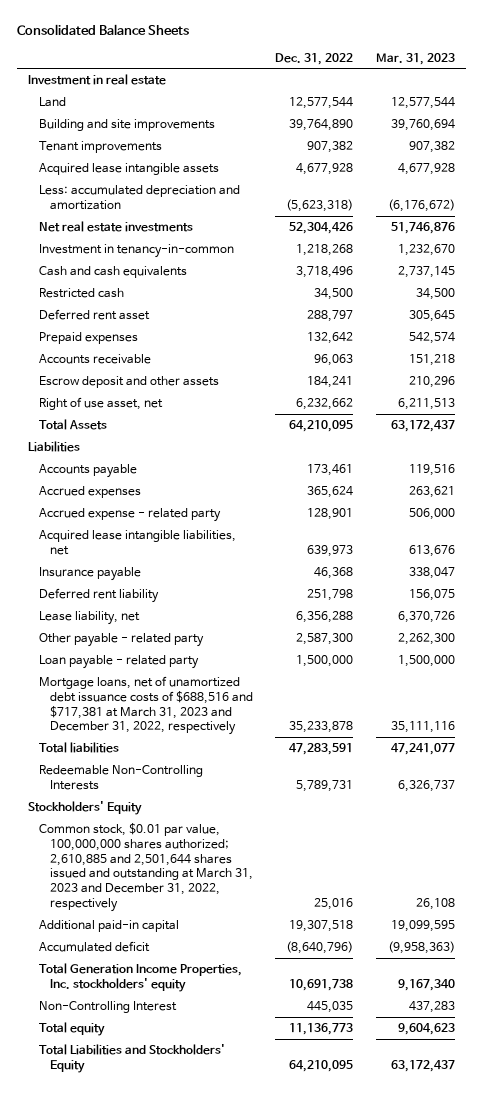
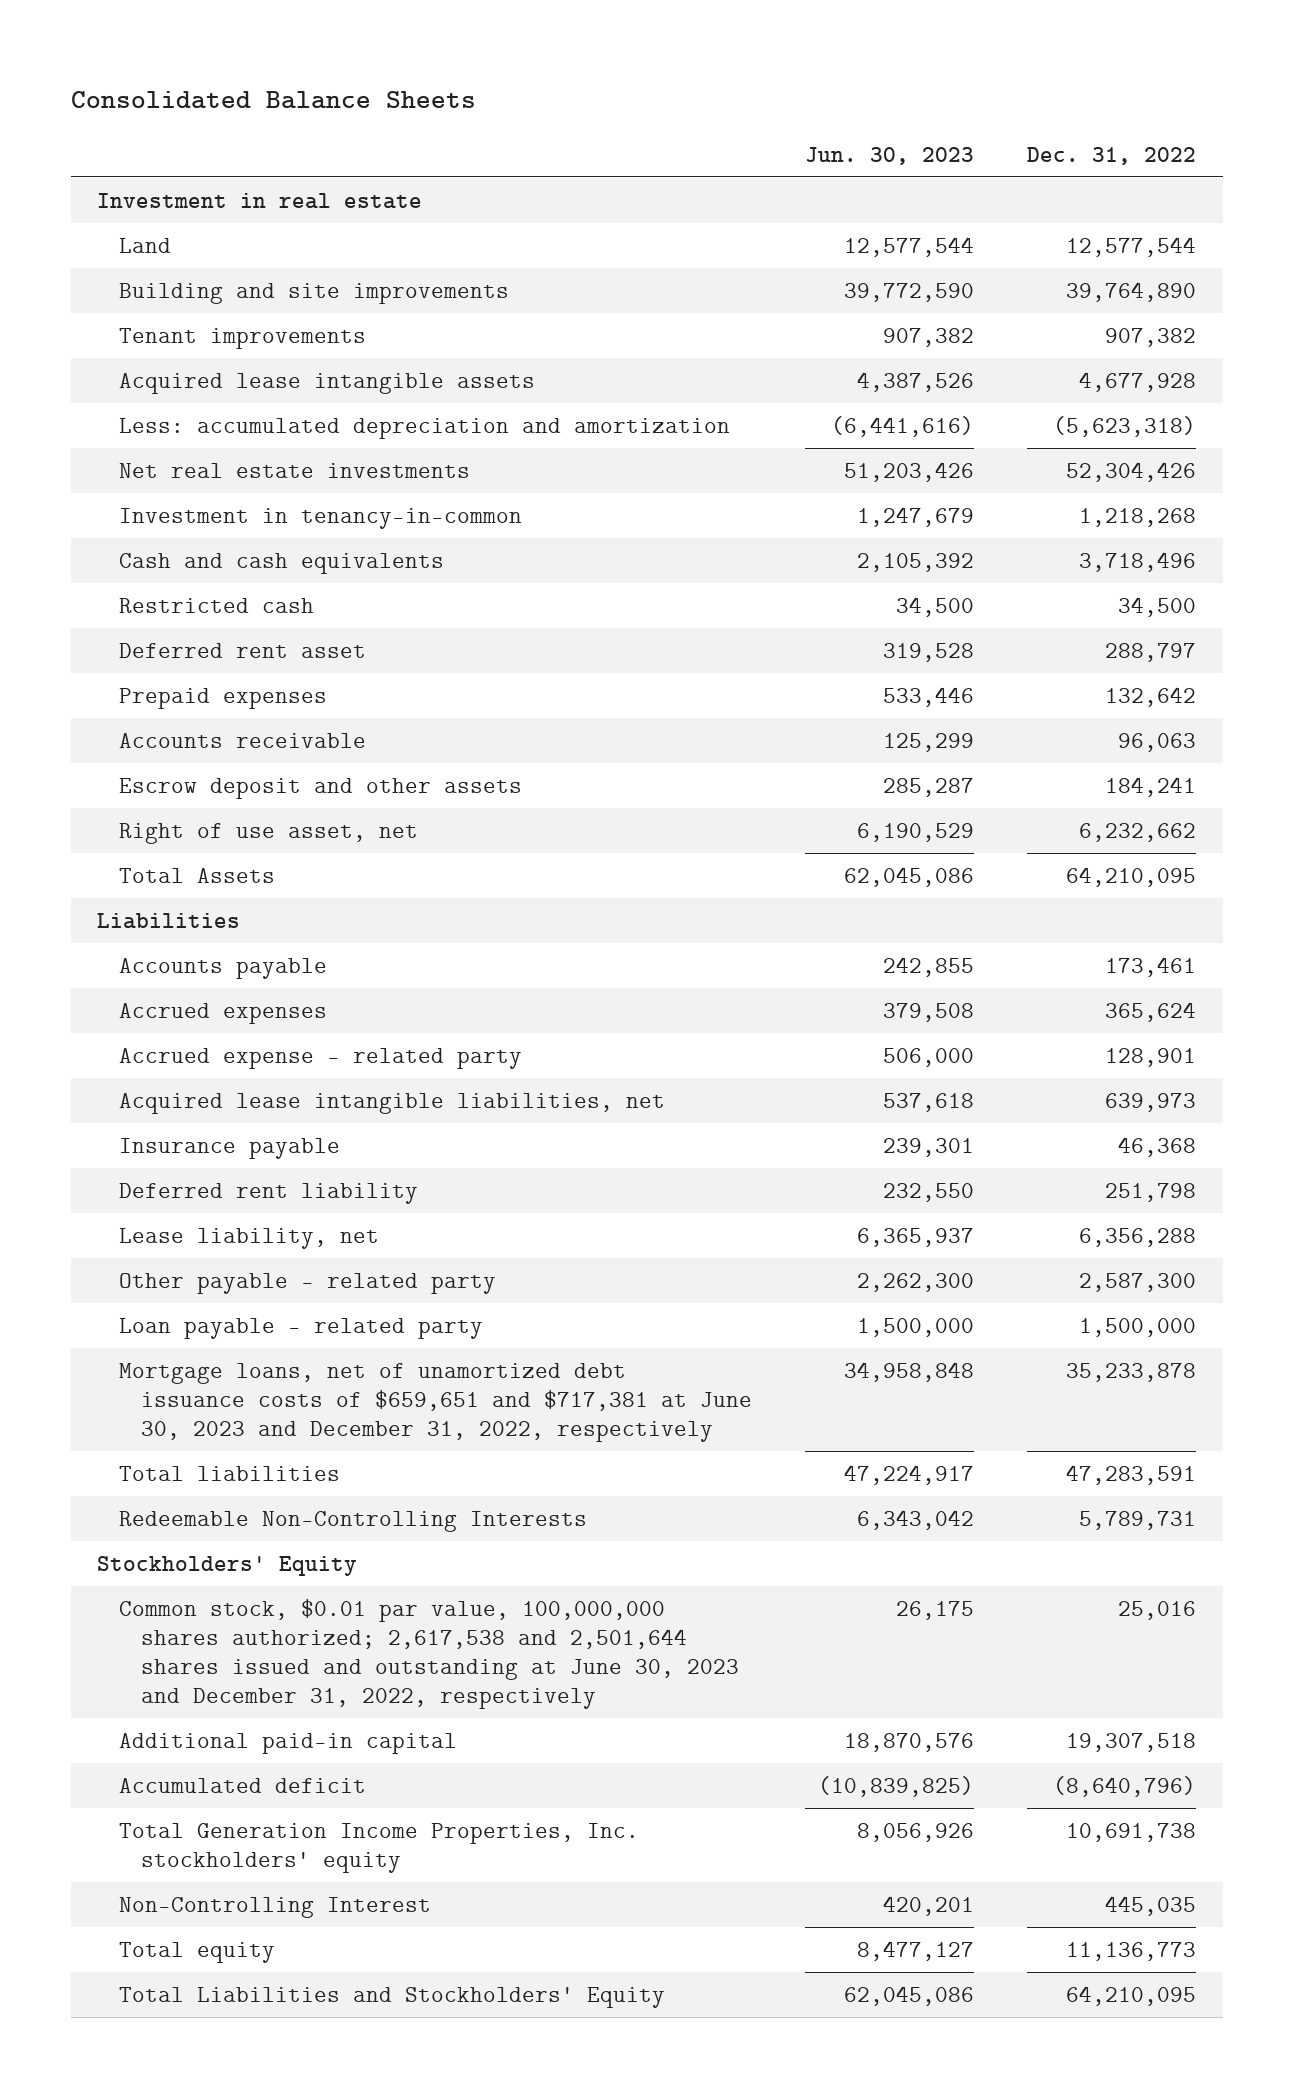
[375,52,455,65] Mar. 31, 2023 -> none
none -> [805,147,975,166] Jun. 30, 2023
[39,676,254,736] Mortgage loans, net of unamortized debt issuance costs of $688,516 and $717,381 at March 31, 2023 and December 31, 2022, respectively -> [119,1362,753,1442] Mortgage loans, net of unamortized debt issuance costs of $659,651 and $717,381 at June 30, 2023 and December 31, 2022, respectively
[39,823,254,912] Common stock, $0.01 par value, 100,000,000 shares authorized; 2,610,885 and 2,501,644 shares issued and outstanding at March 31, 2023 and December 31, 2022, respectively -> [119,1598,740,1709] Common stock, $0.01 par value, 100,000,000 shares authorized; 2,617,538 and 2,501,644 shares issued and outstanding at June 30, 2023 and December 31, 2022, respectively

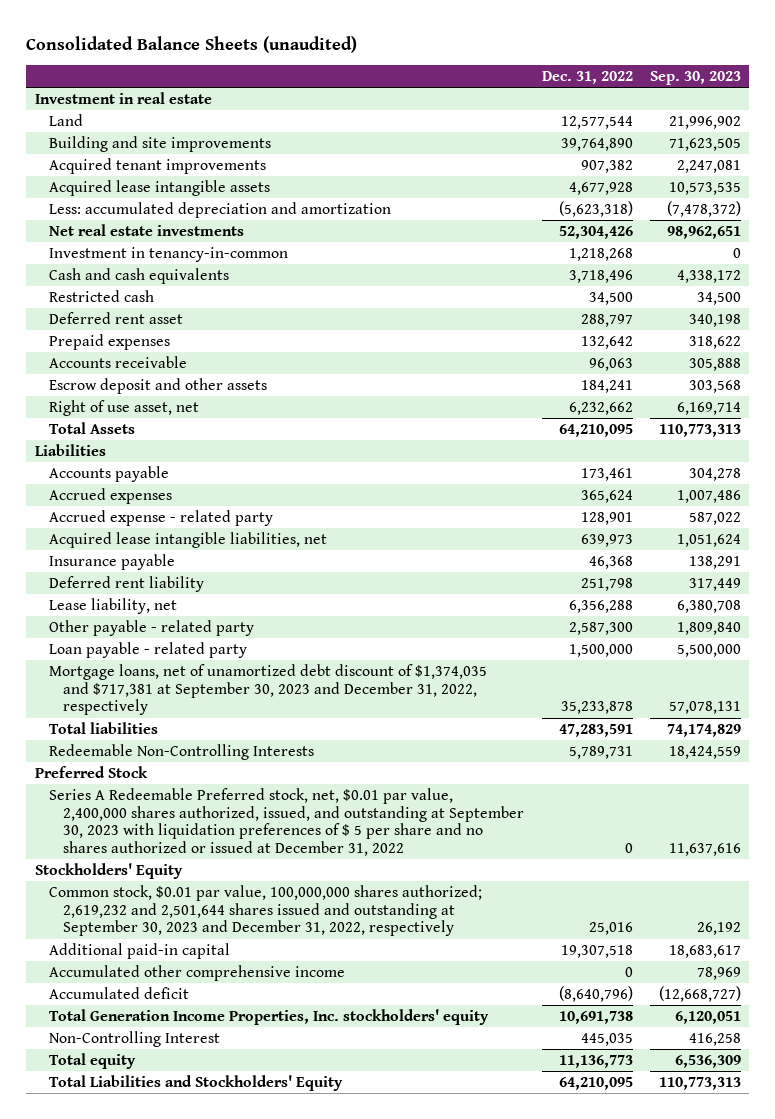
[70,91,476,110] Consolidated Balance Sheets -> [26,35,358,53] Consolidated Balance Sheets (unaudited)
[805,147,975,166] Jun. 30, 2023 -> none
none -> [649,70,741,85] Sep. 30, 2023
[119,327,367,349] Tenant improvements -> [49,157,267,174] Acquired tenant improvements
[119,1362,753,1442] Mortgage loans, net of unamortized debt issuance costs of $659,651 and $717,381 at June 30, 2023 and December 31, 2022, respectively -> [49,663,488,716] Mortgage loans, net of unamortized debt discount of $1,374,035 and $717,381 at September 30, 2023 and December 31, 2022, respectively
none -> [34,765,148,778] Preferred Stock
none -> [49,787,525,857] Series A Redeemable Preferred stock, net, $0.01 par value, 2,400,000 shares authorized, issued, and outstanding at September 30, 2023 with liquidation preferences of $ 5 per share and no shares authorized or issued at December 31, 2022
[119,1598,740,1709] Common stock, $0.01 par value, 100,000,000 shares authorized; 2,617,538 and 2,501,644 shares issued and outstanding at June 30, 2023 and December 31, 2022, respectively -> [49,884,483,937] Common stock, $0.01 par value, 100,000,000 shares authorized; 2,619,232 and 2,501,644 shares issued and outstanding at September 30, 2023 and December 31, 2022, respectively
none -> [49,964,346,981] Accumulated other comprehensive income

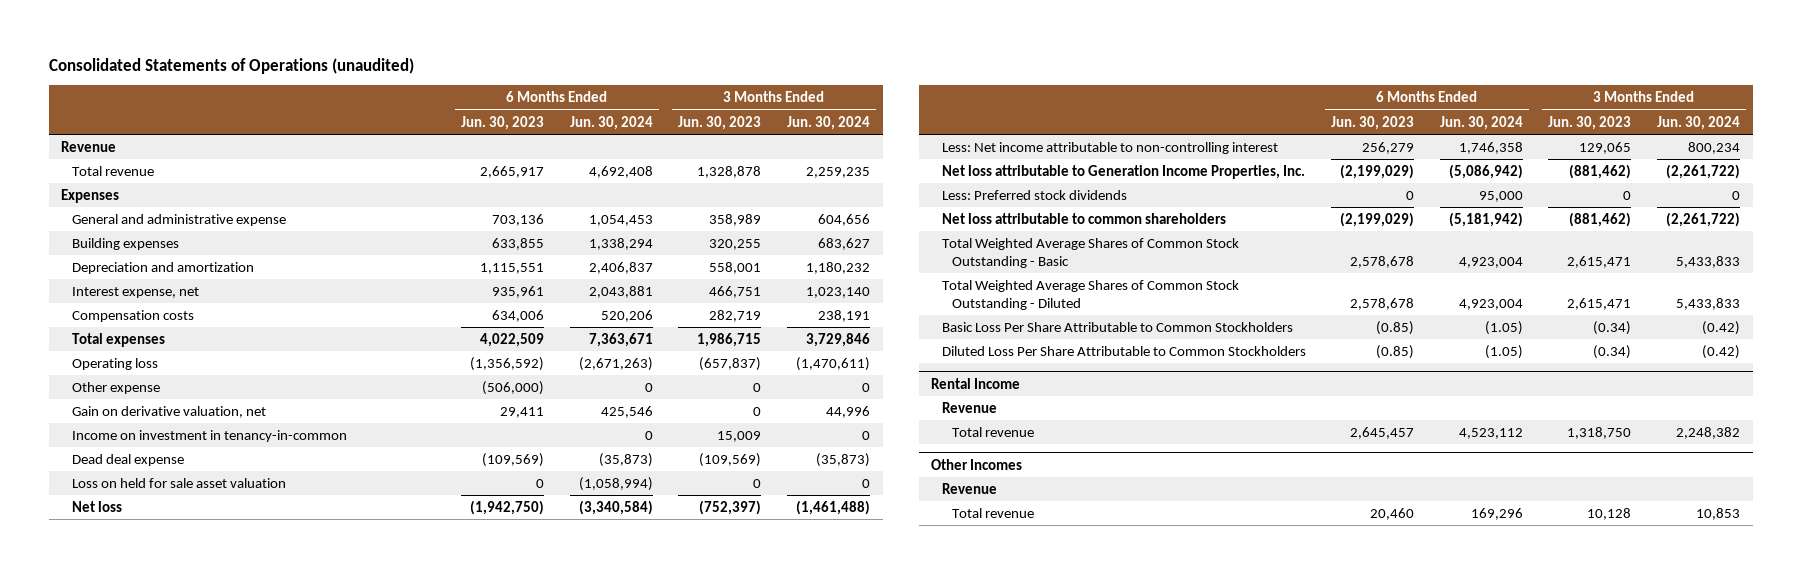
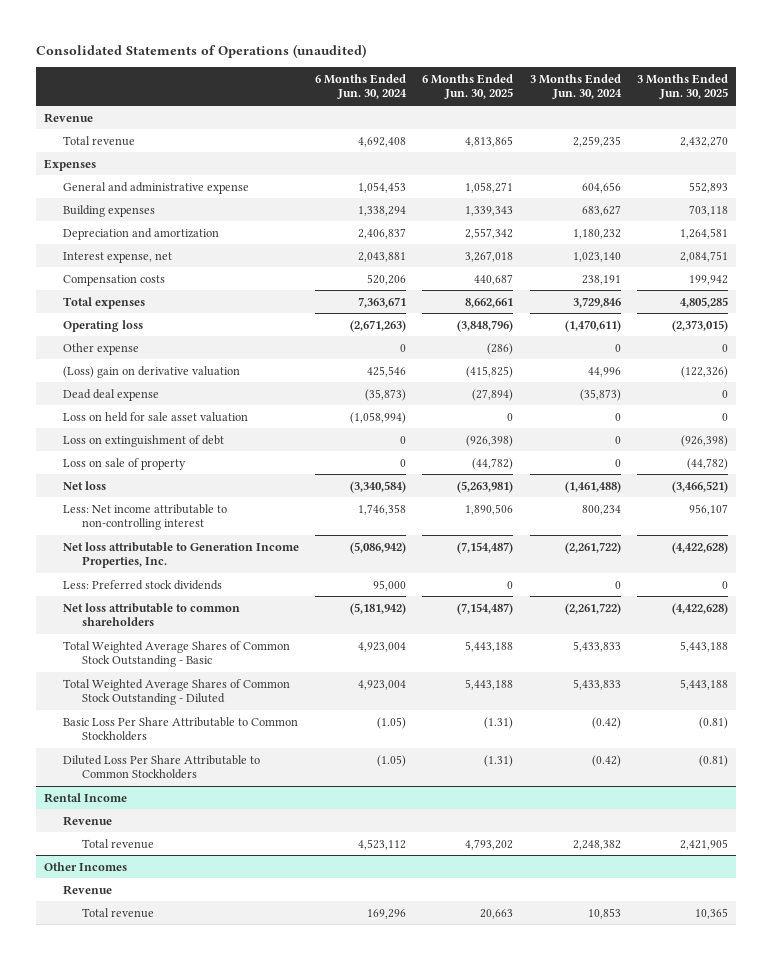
[461,115,545,130] Jun. 30, 2023 -> none
[678,115,762,130] Jun. 30, 2023 -> none
none -> [422,73,514,100] 6 Months Ended Jun. 30, 2025
none -> [636,73,728,100] 3 Months Ended Jun. 30, 2025
[71,429,347,442] Income on investment in tenancy-in-common -> none
[71,405,266,418] Gain on derivative valuation, net -> [62,365,240,378] (Loss) gain on derivative valuation
none -> [62,434,224,447] Loss on extinguishment of debt
none -> [62,457,186,470] Loss on sale of property

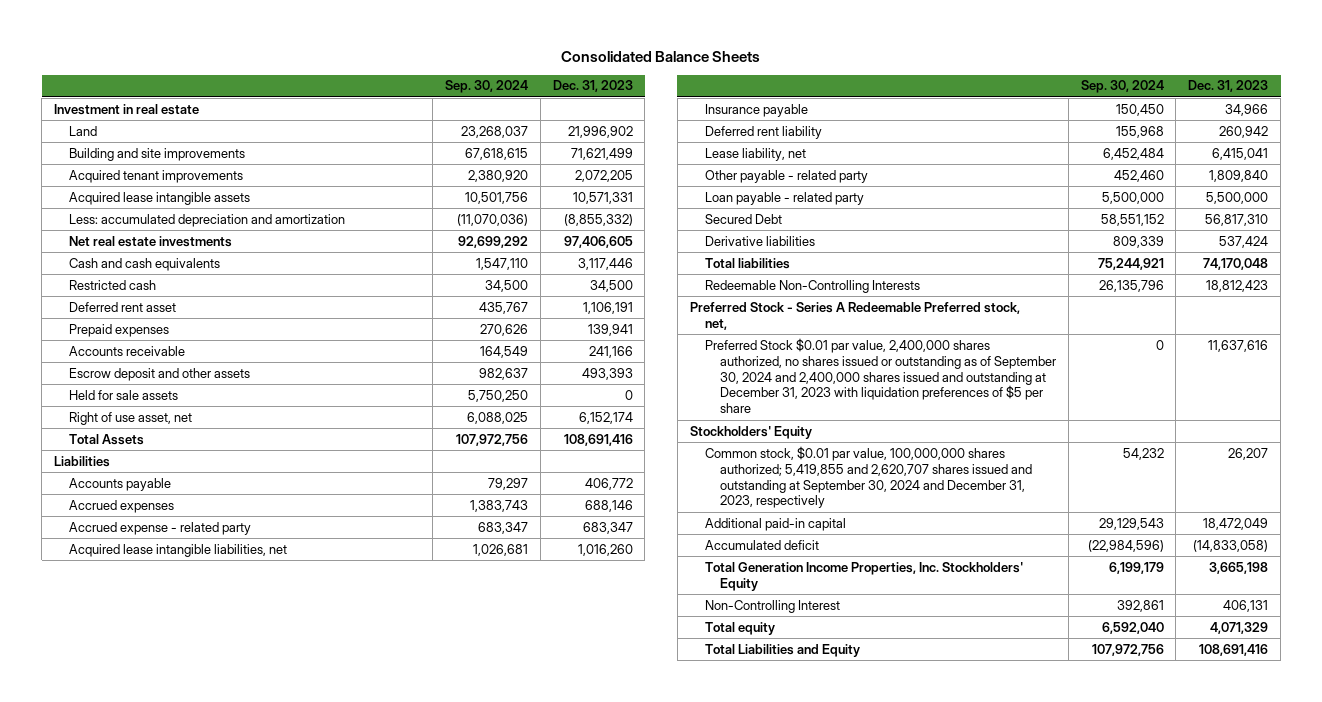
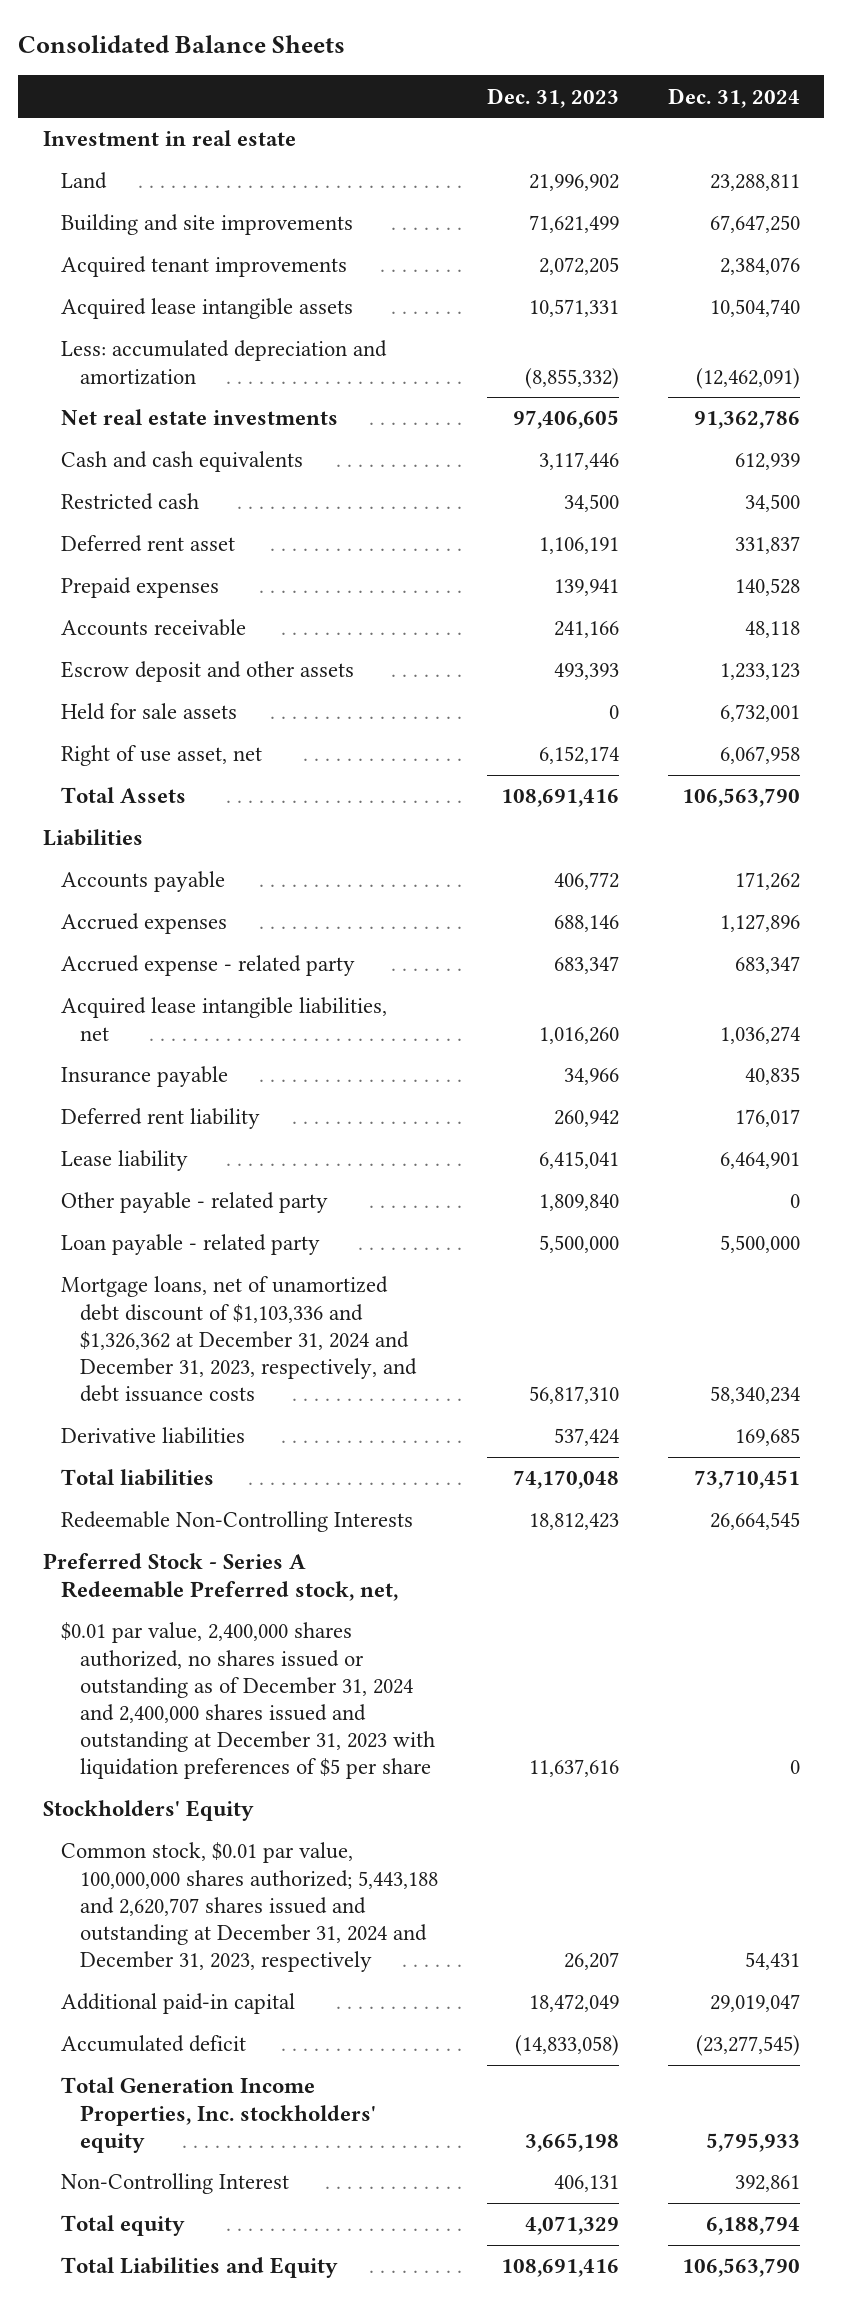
[444,80,528,94] Sep. 30, 2024 -> none
none -> [667,87,800,108] Dec. 31, 2024
[704,147,806,161] Lease liability, net -> [61,1150,189,1172] Lease liability
[704,213,782,224] Secured Debt -> [61,1276,417,1403] Mortgage loans, net of unamortized debt discount of $1,103,336 and $1,326,362 at December 31, 2024 and December 31, 2023, respectively, and debt issuance costs
[704,337,1056,414] Preferred Stock $0.01 par value, 2,400,000 shares authorized, no shares issued or outstanding as of September 30, 2024 and 2,400,000 shares issued and outstanding at December 31, 2023 with liquidation preferences of $5 per share -> [61,1622,435,1780] $0.01 par value, 2,400,000 shares authorized, no shares issued or outstanding as of December 31, 2024 and 2,400,000 shares issued and outstanding at December 31, 2023 with liquidation preferences of $5 per share
[704,445,1032,509] Common stock, $0.01 par value, 100,000,000 shares authorized; 5,419,855 and 2,620,707 shares issued and outstanding at September 30, 2024 and December 31, 2023, respectively -> [61,1842,438,1973] Common stock, $0.01 par value, 100,000,000 shares authorized; 5,443,188 and 2,620,707 shares issued and outstanding at December 31, 2024 and December 31, 2023, respectively
[704,561,1023,591] Total Generation Income Properties, Inc. Stockholders' Equity -> [61,2077,376,2153] Total Generation Income Properties, Inc. stockholders' equity

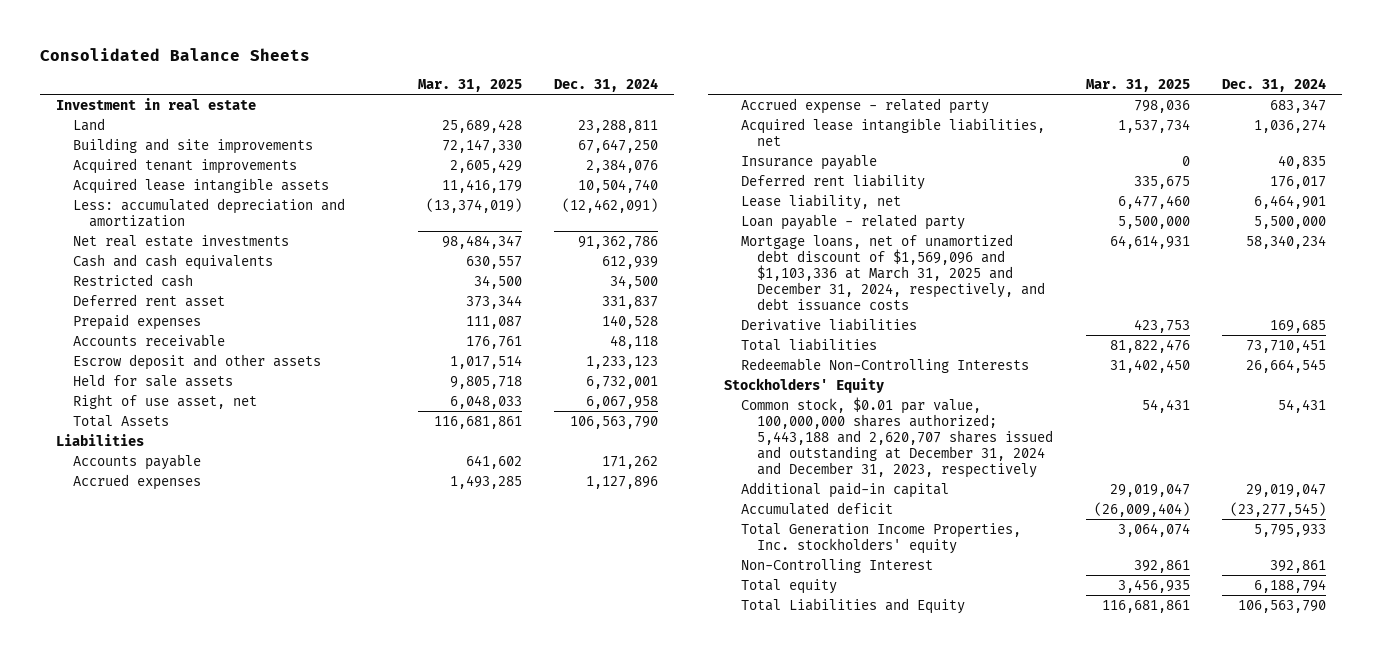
[486,87,619,108] Dec. 31, 2023 -> none
none -> [417,78,522,92] Mar. 31, 2025
[61,1192,329,1214] Other payable - related party -> none
[61,1150,189,1172] Lease liability -> [740,193,901,210] Lease liability, net
[61,1276,417,1403] Mortgage loans, net of unamortized debt discount of $1,103,336 and $1,326,362 at December 31, 2024 and December 31, 2023, respectively, and debt issuance costs -> [740,233,1046,311] Mortgage loans, net of unamortized debt discount of $1,569,096 and $1,103,336 at March 31, 2025 and December 31, 2024, respectively, and debt issuance costs
[42,1553,399,1601] Preferred Stock - Series A Redeemable Preferred stock, net, -> none
[61,1622,435,1780] $0.01 par value, 2,400,000 shares authorized, no shares issued or outstanding as of December 31, 2024 and 2,400,000 shares issued and outstanding at December 31, 2023 with liquidation preferences of $5 per share -> none

